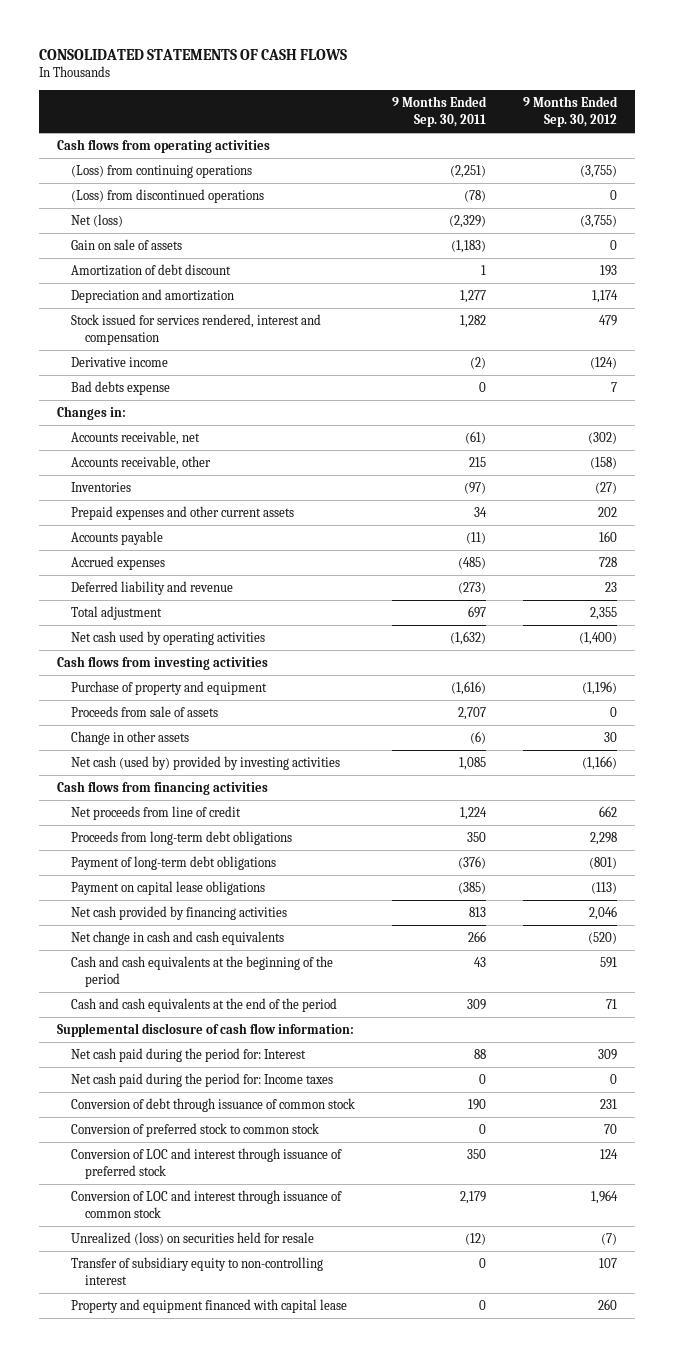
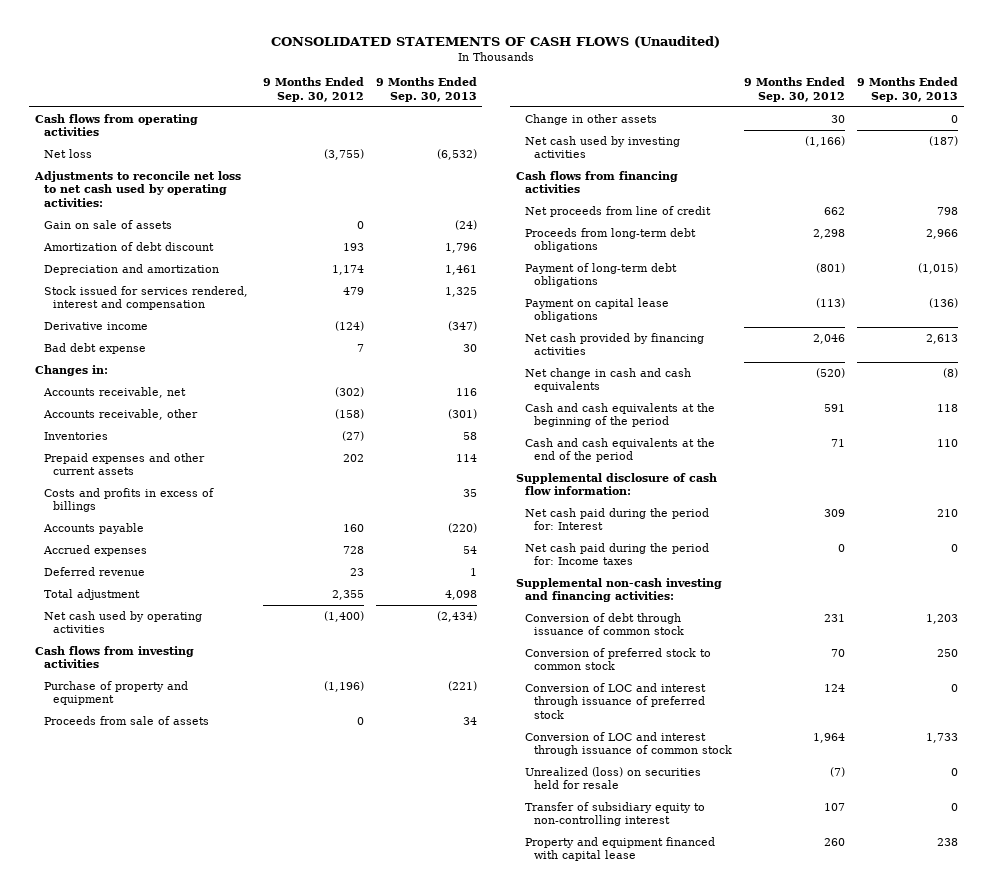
[39,48,348,60] CONSOLIDATED STATEMENTS OF CASH FLOWS -> [271,35,721,48] CONSOLIDATED STATEMENTS OF CASH FLOWS (Unaudited)
[392,96,488,128] 9 Months Ended Sep. 30, 2011 -> none
none -> [375,77,477,103] 9 Months Ended Sep. 30, 2013
[71,164,253,178] (Loss) from continuing operations -> none
[71,188,265,203] (Loss) from discontinued operations -> none
[71,213,124,227] Net (loss) -> [43,148,92,158] Net loss
none -> [33,170,241,207] Adjustments to reconcile net loss to net cash used by operating activities:
[71,380,171,395] Bad debts expense -> [43,342,146,354] Bad debt expense
none -> [43,487,214,513] Costs and profits in excess of billings
[71,580,234,595] Deferred liability and revenue -> [43,566,145,576] Deferred revenue
[71,755,341,770] Net cash (used by) provided by investing activities -> [524,135,680,159] Net cash used by investing activities
none -> [515,577,722,603] Supplemental non-cash investing and financing activities:

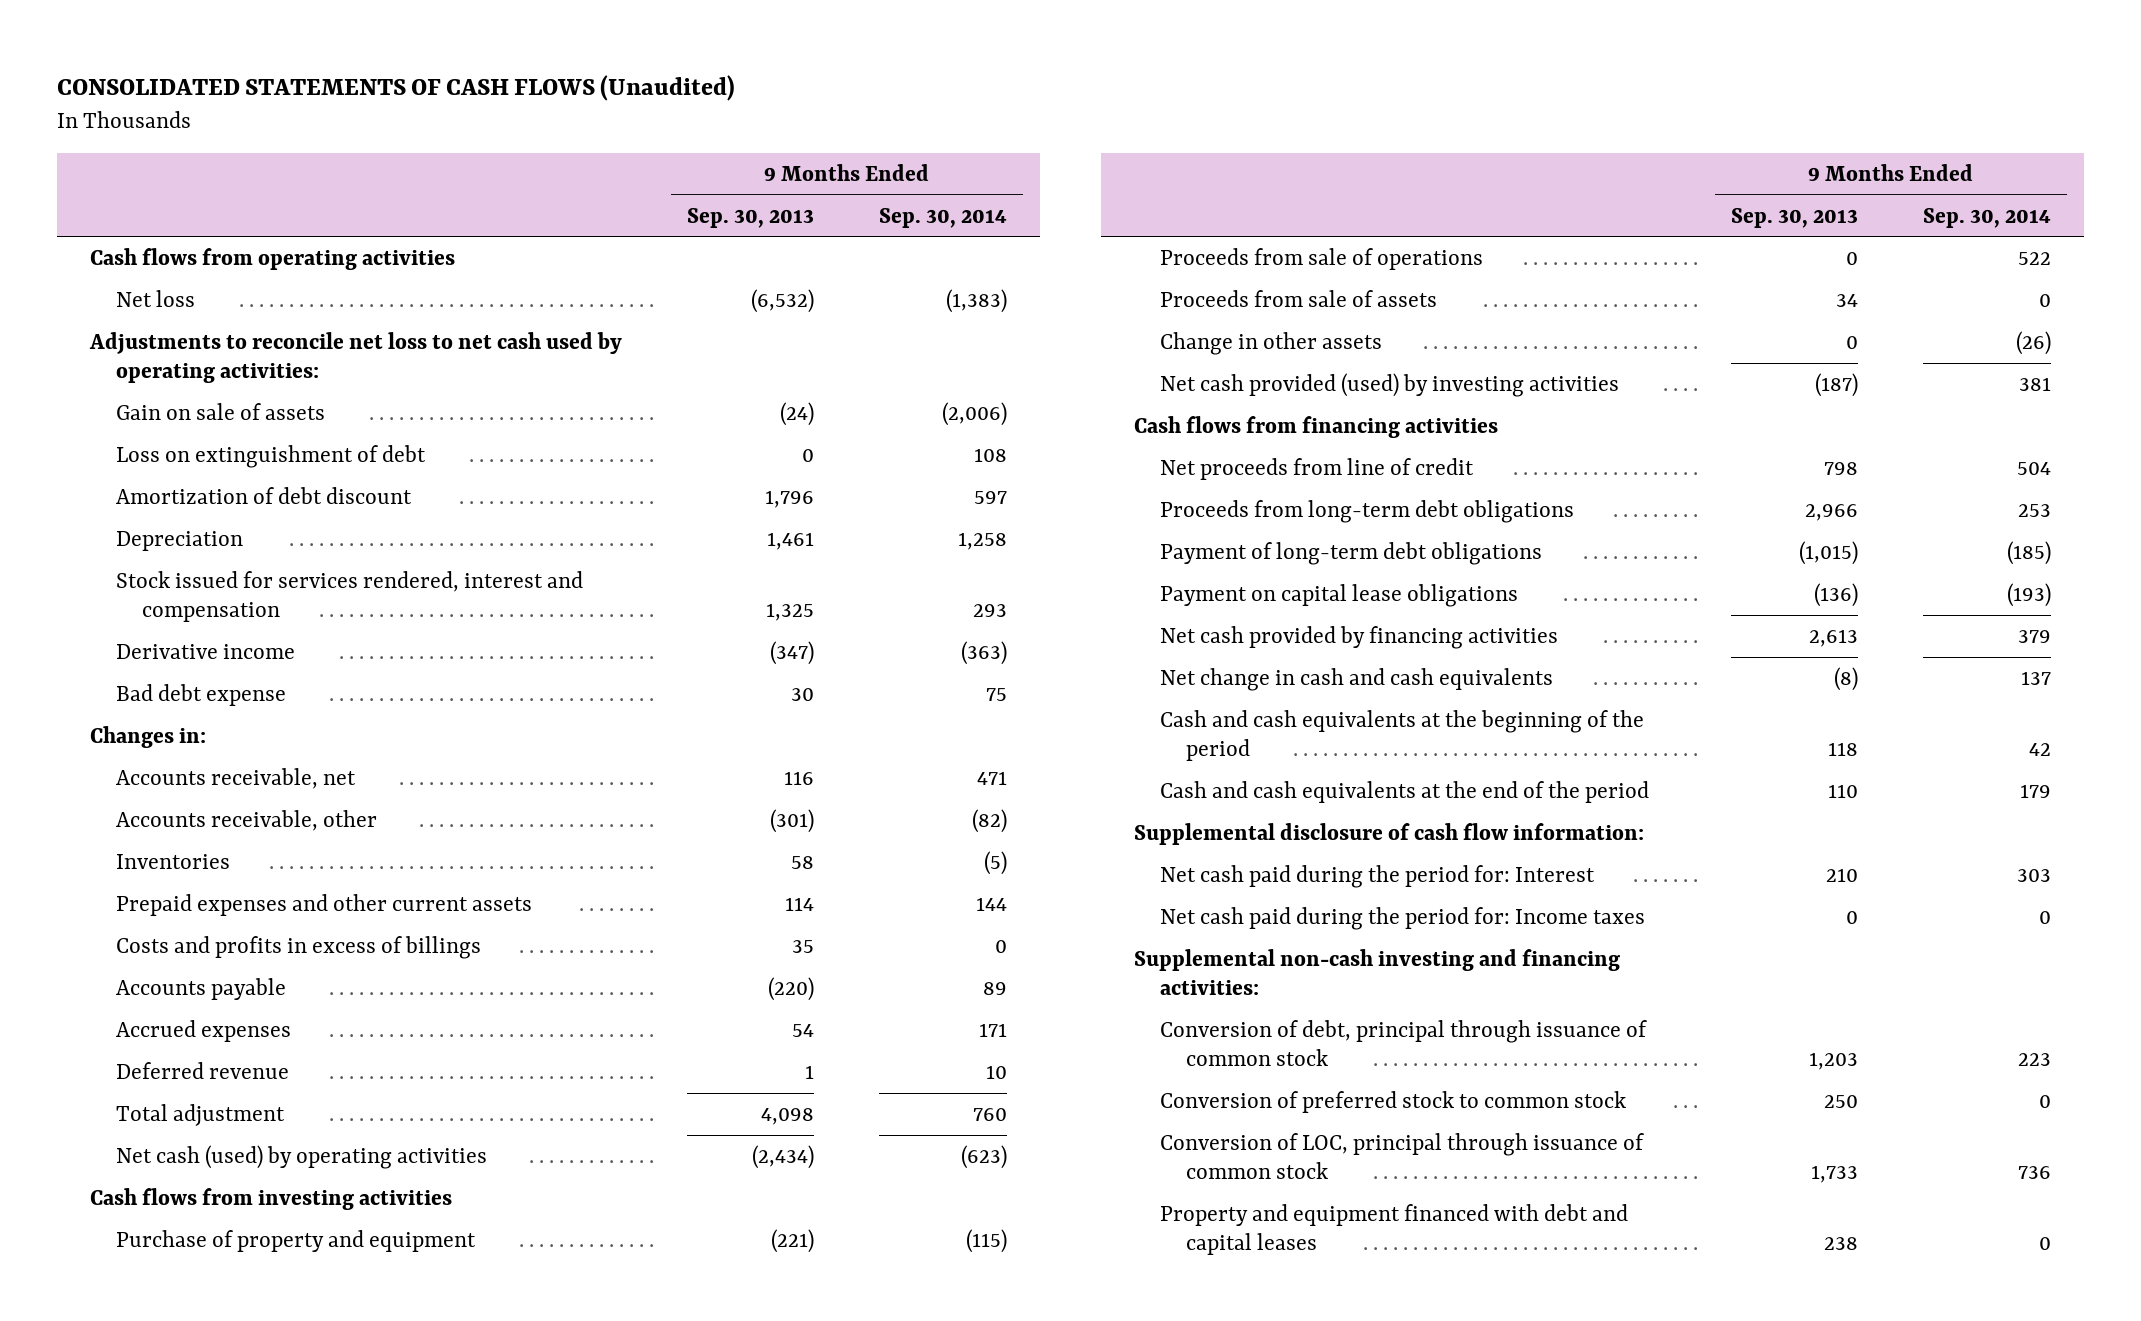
[262,77,364,103] 9 Months Ended Sep. 30, 2012 -> none
none -> [879,207,1008,228] Sep. 30, 2014
none -> [116,444,427,468] Loss on extinguishment of debt
[43,263,219,275] Depreciation and amortization -> [116,530,244,551] Depreciation
[43,610,202,634] Net cash used by operating activities -> [116,1144,488,1169] Net cash (used) by operating activities
none -> [1160,247,1484,270] Proceeds from sale of operations
[524,135,680,159] Net cash used by investing activities -> [1160,372,1620,397] Net cash provided (used) by investing activities
[524,612,685,636] Conversion of debt through issuance of common stock -> [1160,1019,1648,1067] Conversion of debt, principal through issuance of common stock
[524,682,706,719] Conversion of LOC and interest through issuance of preferred stock -> none
[524,766,701,790] Unrealized (loss) on securities held for resale -> none
[524,801,705,827] Transfer of subsidiary equity to non-controlling interest -> none
[524,731,733,757] Conversion of LOC and interest through issuance of common stock -> [1160,1132,1645,1180] Conversion of LOC, principal through issuance of common stock
[524,836,715,862] Property and equipment financed with capital lease -> [1160,1203,1629,1256] Property and equipment financed with debt and capital leases

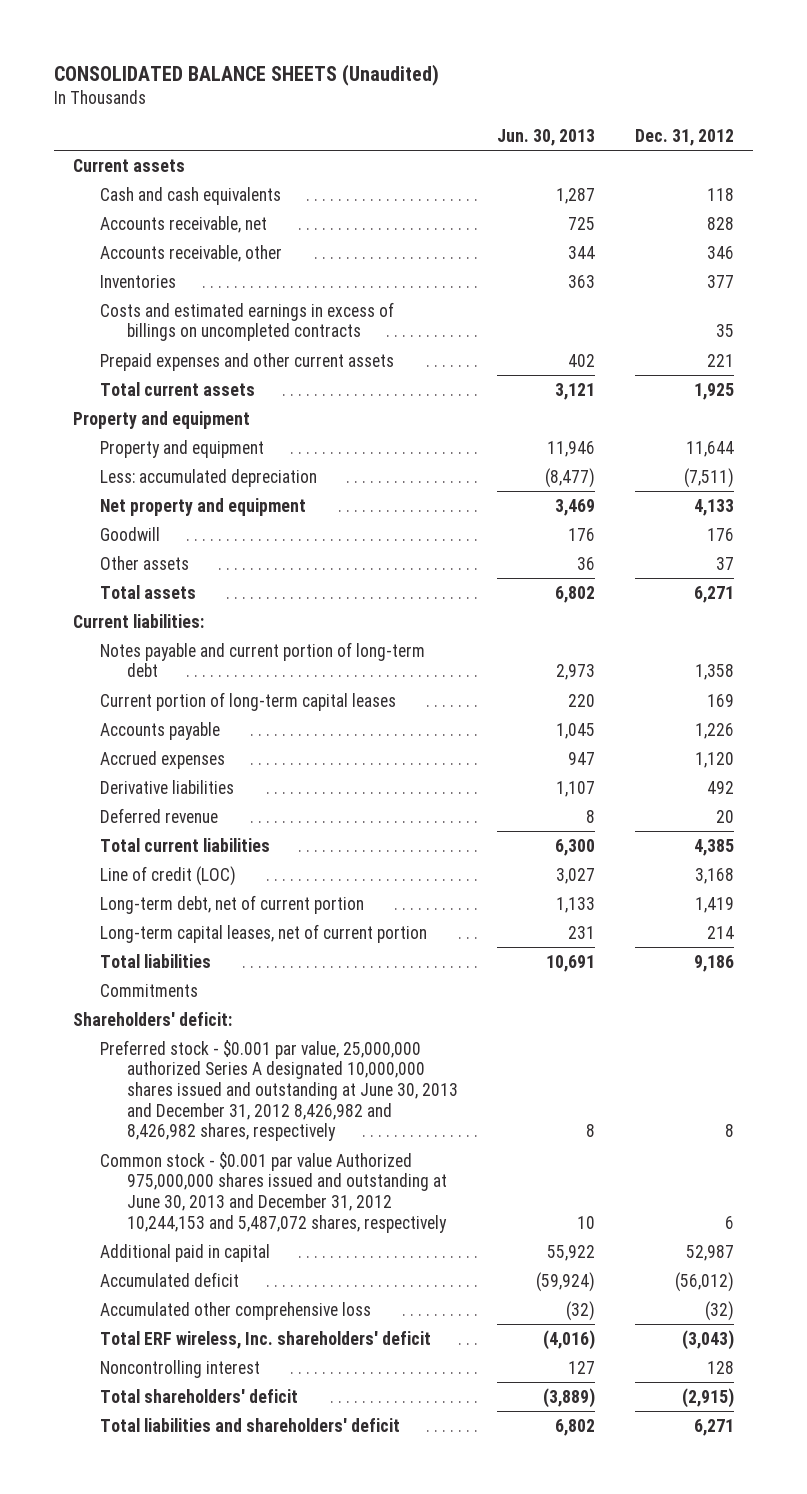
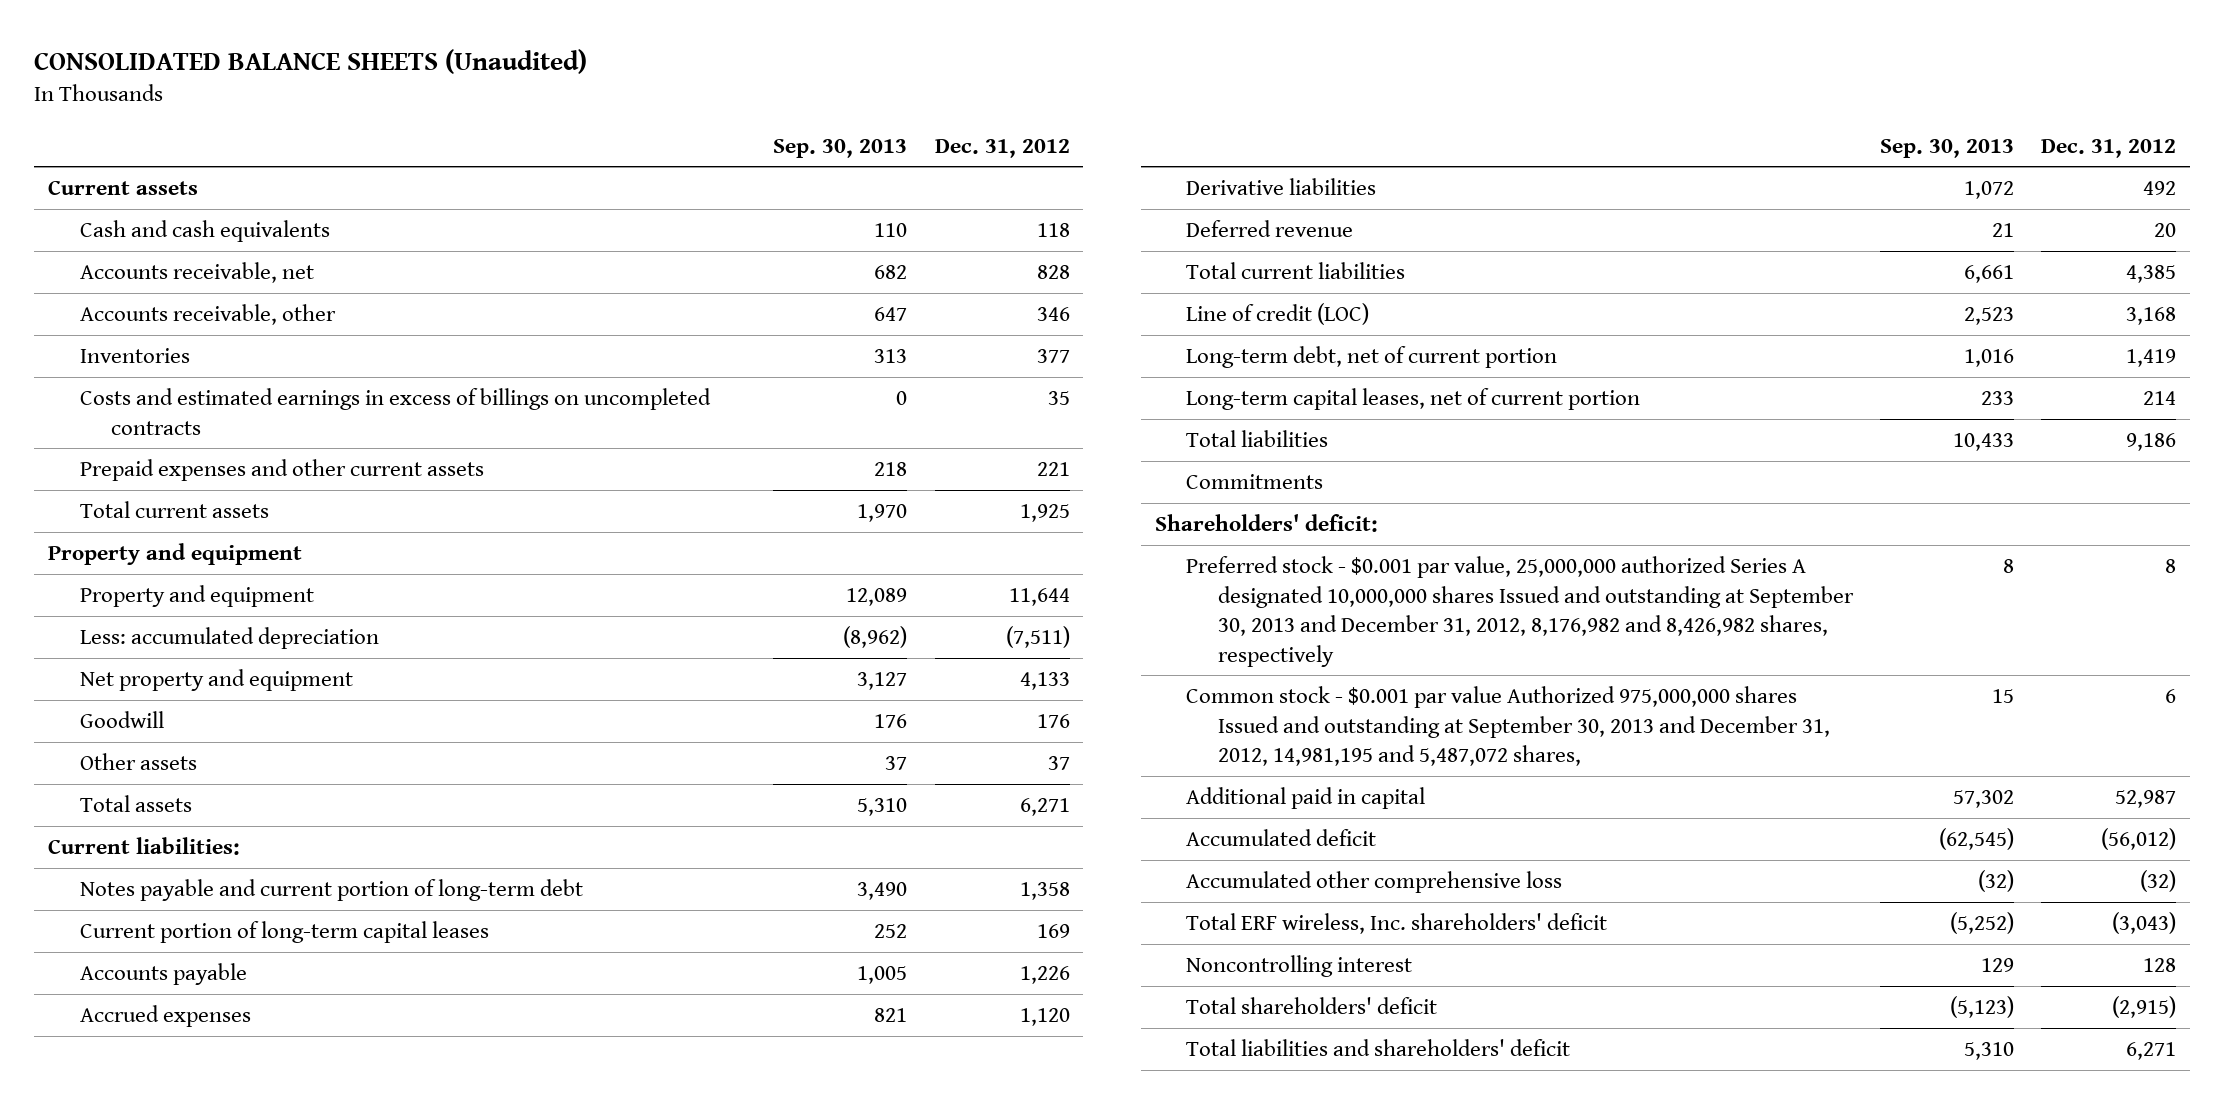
[497,128,596,146] Jun. 30, 2013 -> none
none -> [773,138,908,158] Sep. 30, 2013
[100,1039,458,1142] Preferred stock - $0.001 par value, 25,000,000 authorized Series A designated 10,000,000 shares issued and outstanding at June 30, 2013 and December 31, 2012 8,426,982 and 8,426,982 shares, respectively -> [1186,556,1854,667] Preferred stock - $0.001 par value, 25,000,000 authorized Series A designated 10,000,000 shares Issued and outstanding at September 30, 2013 and December 31, 2012, 8,176,982 and 8,426,982 shares, respectively
[100,1151,447,1233] Common stock - $0.001 par value Authorized 975,000,000 shares issued and outstanding at June 30, 2013 and December 31, 2012 10,244,153 and 5,487,072 shares, respectively -> [1186,686,1830,767] Common stock - $0.001 par value Authorized 975,000,000 shares Issued and outstanding at September 30, 2013 and December 31, 2012, 14,981,195 and 5,487,072 shares,

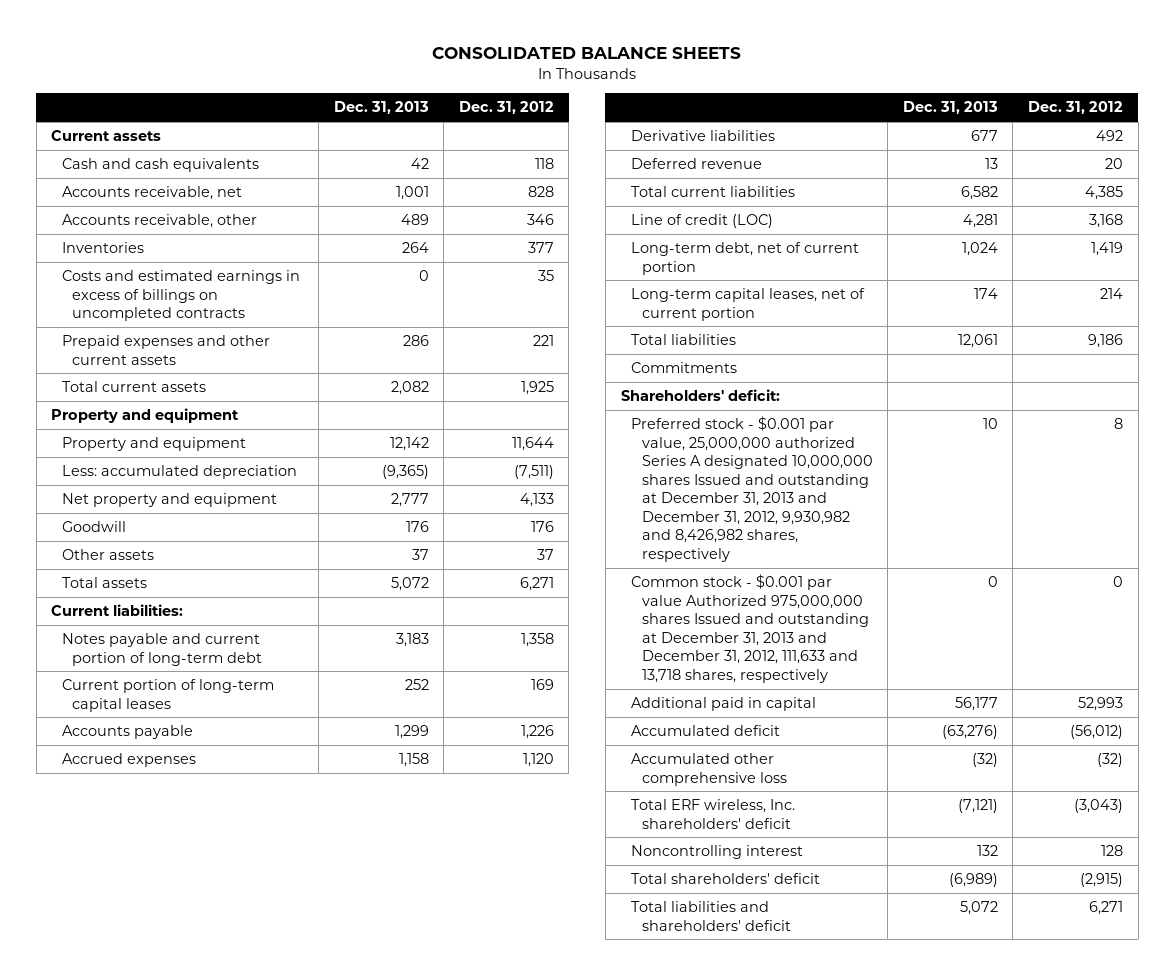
[34,49,588,75] CONSOLIDATED BALANCE SHEETS (Unaudited) -> [432,46,742,59] CONSOLIDATED BALANCE SHEETS
[773,138,908,158] Sep. 30, 2013 -> none
none -> [333,101,429,115] Dec. 31, 2013
[1186,556,1854,667] Preferred stock - $0.001 par value, 25,000,000 authorized Series A designated 10,000,000 shares Issued and outstanding at September 30, 2013 and December 31, 2012, 8,176,982 and 8,426,982 shares, respectively -> [631,416,873,562] Preferred stock - $0.001 par value, 25,000,000 authorized Series A designated 10,000,000 shares Issued and outstanding at December 31, 2013 and December 31, 2012, 9,930,982 and 8,426,982 shares, respectively
[1186,686,1830,767] Common stock - $0.001 par value Authorized 975,000,000 shares Issued and outstanding at September 30, 2013 and December 31, 2012, 14,981,195 and 5,487,072 shares, -> [631,574,869,683] Common stock - $0.001 par value Authorized 975,000,000 shares Issued and outstanding at December 31, 2013 and December 31, 2012, 111,633 and 13,718 shares, respectively
[2165,689,2177,704] 6 -> [1113,576,1124,588] 0
[2115,790,2177,809] 52,987 -> [1078,697,1124,712] 52,993

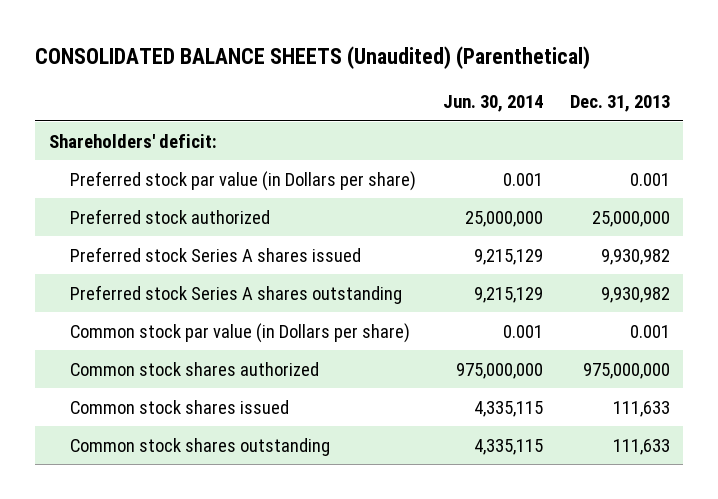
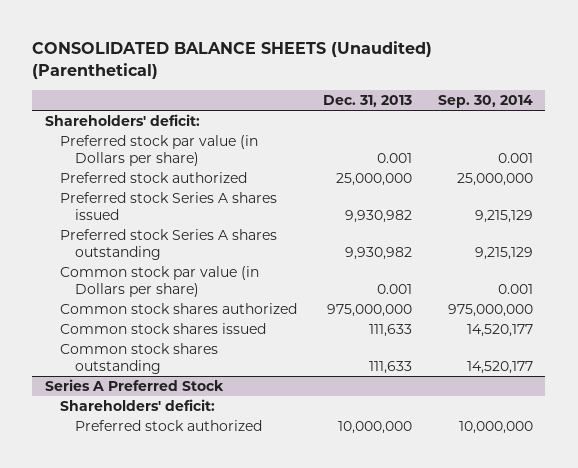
[442,95,543,113] Jun. 30, 2014 -> none
none -> [437,95,533,109] Sep. 30, 2014
none -> [45,379,225,392] Series A Preferred Stock
none -> [59,399,215,412] Shareholders' deficit:
none -> [74,420,262,432] Preferred stock authorized

